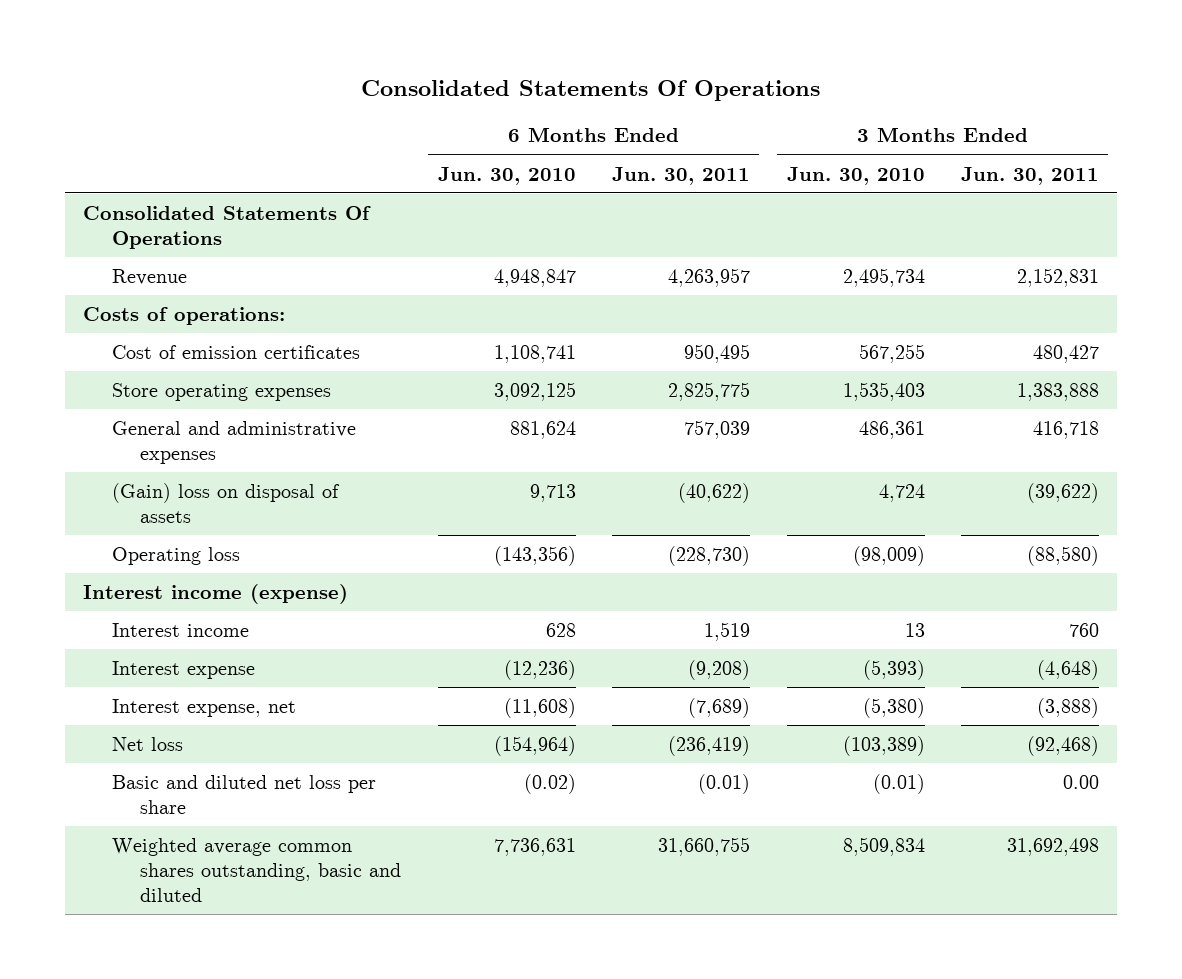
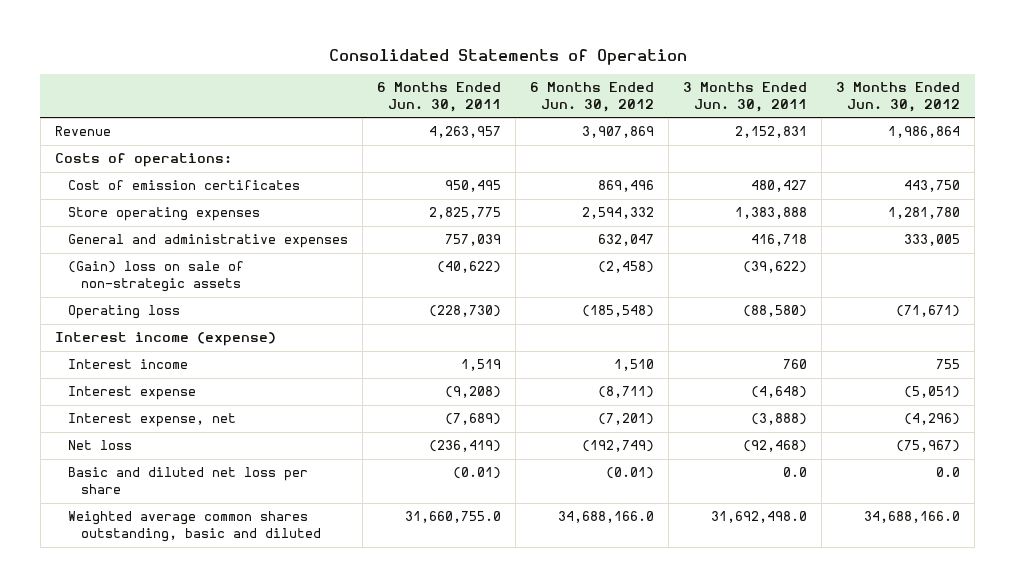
[361,79,821,101] Consolidated Statements Of Operations -> [328,48,687,65] Consolidated Statements of Operation
[437,166,576,185] Jun. 30, 2010 -> none
[786,166,925,185] Jun. 30, 2010 -> none
none -> [530,81,655,112] 6 Months Ended Jun. 30, 2012
none -> [836,81,961,112] 3 Months Ended Jun. 30, 2012
[83,206,372,250] Consolidated Statements Of Operations -> none
[111,483,340,524] (Gain) loss on disposal of assets -> [67,261,244,293] (Gain) loss on sale of non-strategic assets
[1063,775,1100,790] 0.00 -> [783,467,808,478] 0.0
[658,837,751,857] 31,660,755 -> [405,511,502,524] 31,660,755.0
[1007,838,1100,857] 31,692,498 -> [711,511,808,524] 31,692,498.0

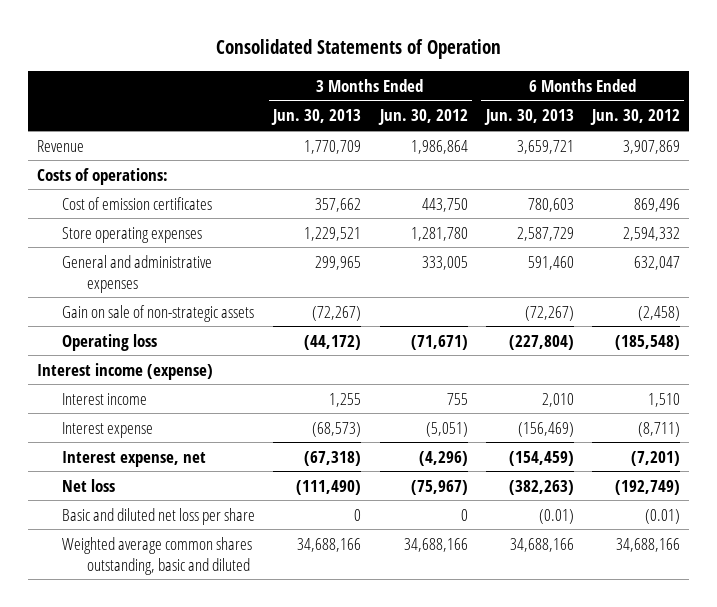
[377,81,502,112] 6 Months Ended Jun. 30, 2011 -> none
[683,81,808,112] 3 Months Ended Jun. 30, 2011 -> none
none -> [271,109,362,126] Jun. 30, 2013
none -> [483,109,574,126] Jun. 30, 2013
[67,261,244,293] (Gain) loss on sale of non-strategic assets -> [62,304,255,322] Gain on sale of non-strategic assets
[936,467,961,478] 0.0 -> [460,508,468,521] 0
[558,511,655,524] 34,688,166.0 -> [615,537,680,552] 34,688,166
[864,511,961,524] 34,688,166.0 -> [403,537,468,552] 34,688,166

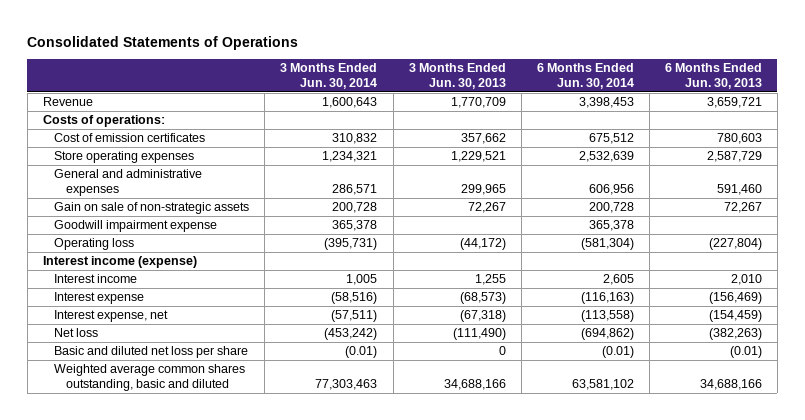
[215,39,501,60] Consolidated Statements of Operation -> [27,35,299,50] Consolidated Statements of Operations
[377,109,468,126] Jun. 30, 2012 -> none
[589,109,680,126] Jun. 30, 2012 -> none
none -> [280,63,378,89] 3 Months Ended Jun. 30, 2014
none -> [536,63,634,89] 6 Months Ended Jun. 30, 2014
[312,305,362,321] (72,267) -> [467,202,506,214] 72,267
[524,305,574,321] (72,267) -> [723,202,762,214] 72,267
none -> [54,220,218,233] Goodwill impairment expense

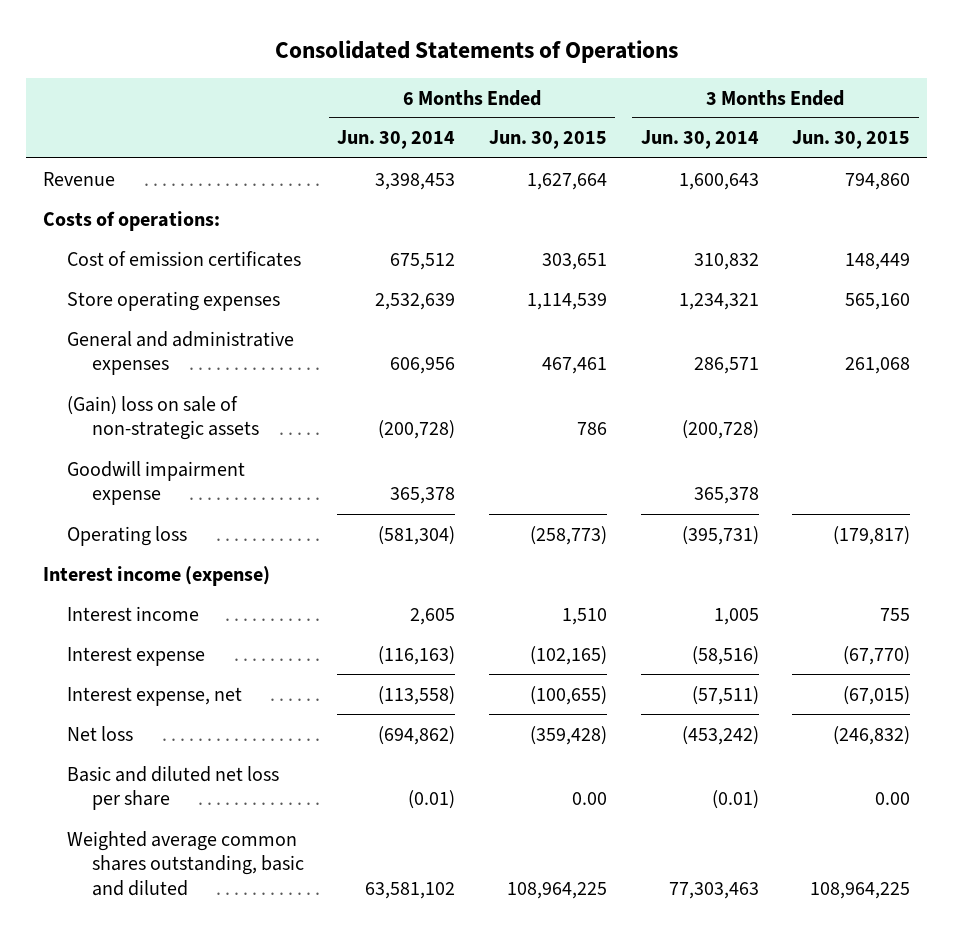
[408,63,506,89] 3 Months Ended Jun. 30, 2013 -> none
[664,63,762,89] 6 Months Ended Jun. 30, 2013 -> none
none -> [488,130,607,150] Jun. 30, 2015
none -> [792,130,911,150] Jun. 30, 2015
[54,202,250,215] Gain on sale of non-strategic assets -> [67,395,259,441] (Gain) loss on sale of non-strategic assets
[332,202,378,214] 200,728 -> [681,420,759,440] (200,728)
[588,202,634,214] 200,728 -> [378,420,456,440] (200,728)

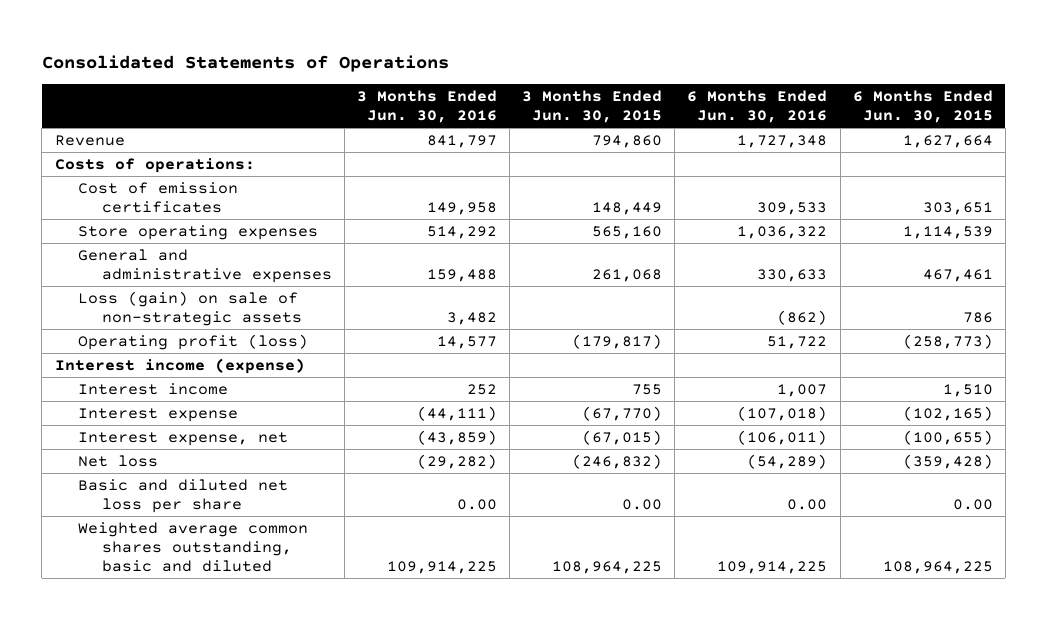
[337,130,456,150] Jun. 30, 2014 -> none
[640,130,759,150] Jun. 30, 2014 -> none
none -> [356,89,497,123] 3 Months Ended Jun. 30, 2016
none -> [687,89,828,123] 6 Months Ended Jun. 30, 2016
[67,460,246,506] Goodwill impairment expense -> none
[67,395,259,441] (Gain) loss on sale of non-strategic assets -> [78,290,302,326] Loss (gain) on sale of non-strategic assets
[67,525,188,546] Operating loss -> [78,333,309,350] Operating profit (loss)

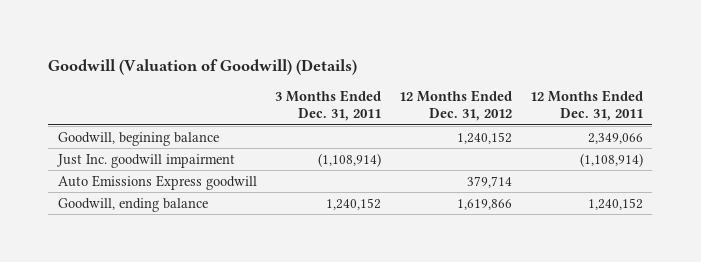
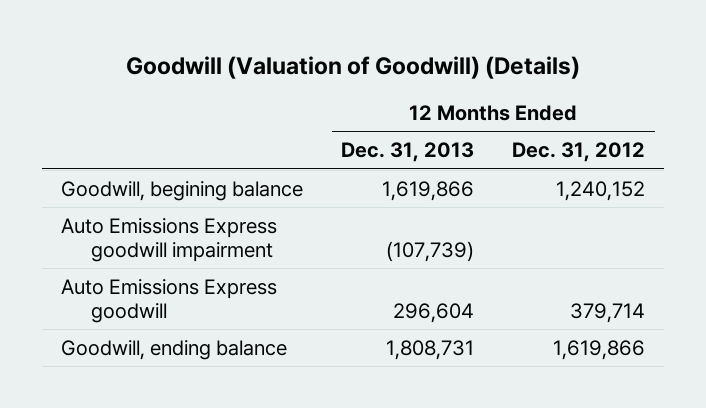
[274,89,381,122] 3 Months Ended Dec. 31, 2011 -> none
[529,89,643,122] 12 Months Ended Dec. 31, 2011 -> none
none -> [341,142,475,163] Dec. 31, 2013
[56,153,235,168] Just Inc. goodwill impairment -> [60,217,277,262] Auto Emissions Express goodwill impairment

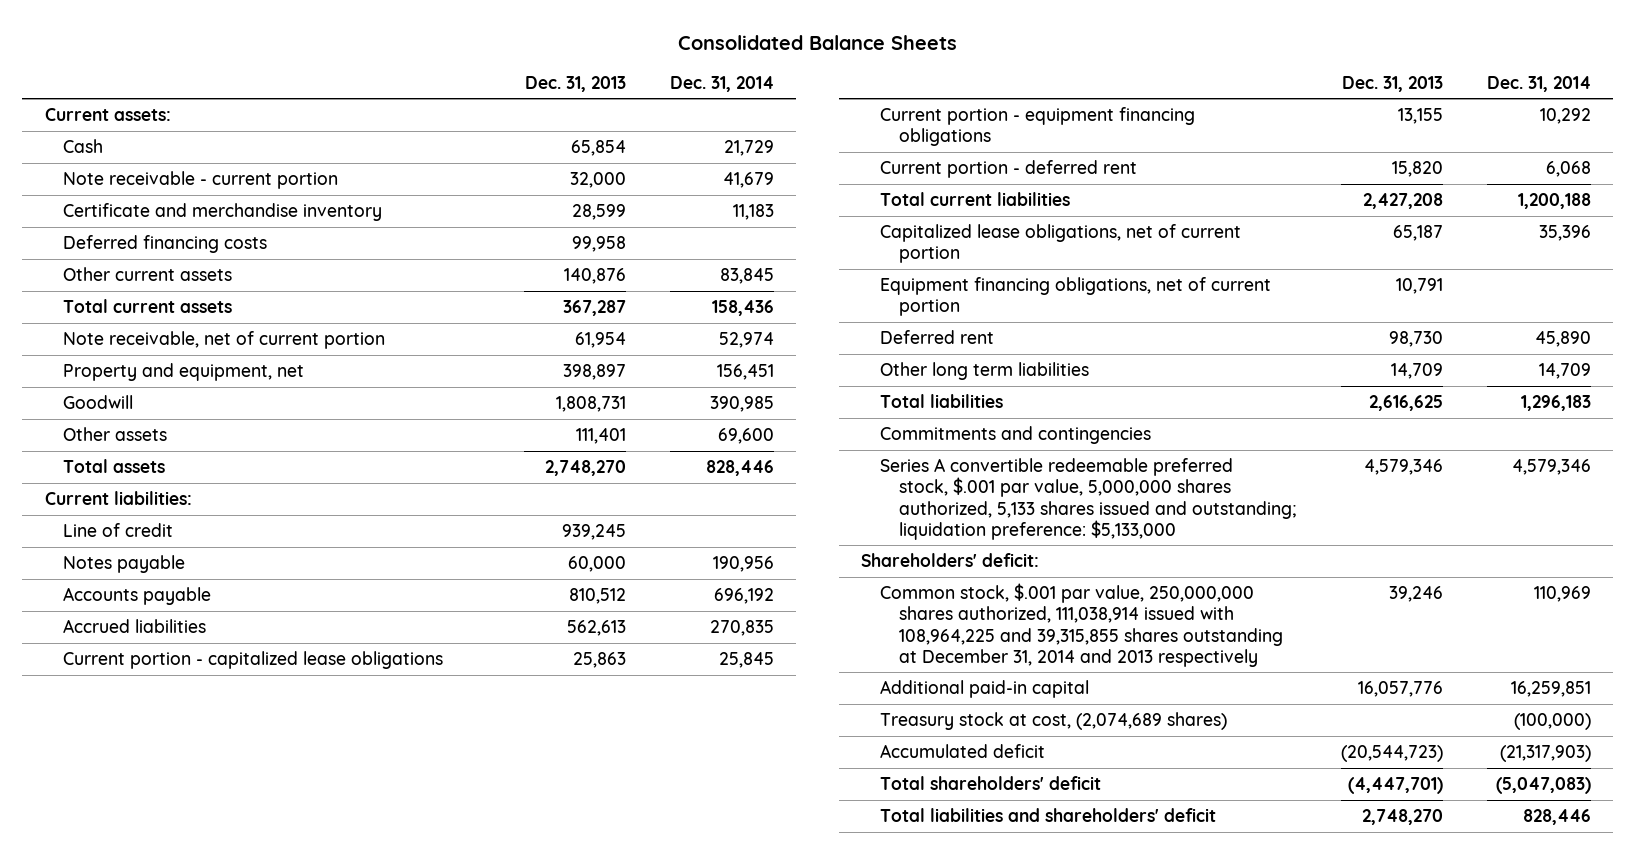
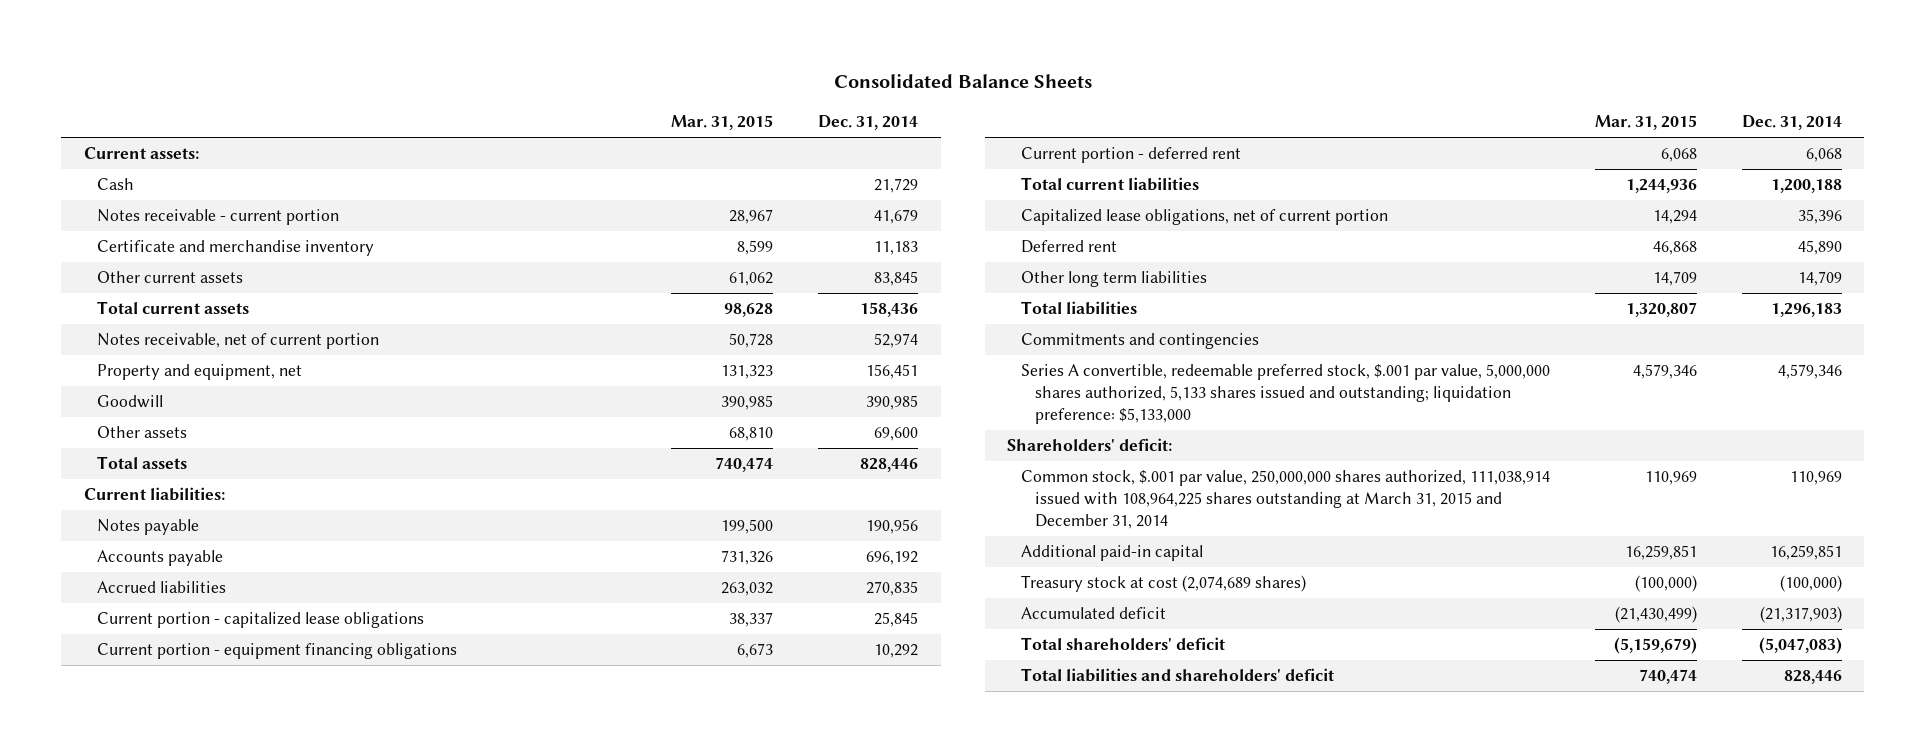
[524,75,626,92] Dec. 31, 2013 -> none
none -> [671,115,774,131] Mar. 31, 2015
[63,170,339,189] Note receivable - current portion -> [97,209,340,226] Notes receivable - current portion
[63,234,268,253] Deferred financing costs -> none
[63,330,386,349] Note receivable, net of current portion -> [97,333,380,350] Notes receivable, net of current portion
[63,522,174,537] Line of credit -> none
[880,276,1272,317] Equipment financing obligations, net of current portion -> none
[880,457,1297,540] Series A convertible redeemable preferred stock, $.001 par value, 5,000,000 shares authorized, 5,133 shares issued and outstanding; liquidation preference: $5,133,000 -> [1020,364,1550,425] Series A convertible, redeemable preferred stock, $.001 par value, 5,000,000 shares authorized, 5,133 shares issued and outstanding; liquidation preference: $5,133,000
[880,582,1284,667] Common stock, $.001 par value, 250,000,000 shares authorized, 111,038,914 issued with 108,964,225 and 39,315,855 shares outstanding at December 31, 2014 and 2013 respectively -> [1020,470,1550,530] Common stock, $.001 par value, 250,000,000 shares authorized, 111,038,914 issued with 108,964,225 shares outstanding at March 31, 2015 and December 31, 2014
[880,711,1228,730] Treasury stock at cost, (2,074,689 shares) -> [1020,575,1306,593] Treasury stock at cost (2,074,689 shares)

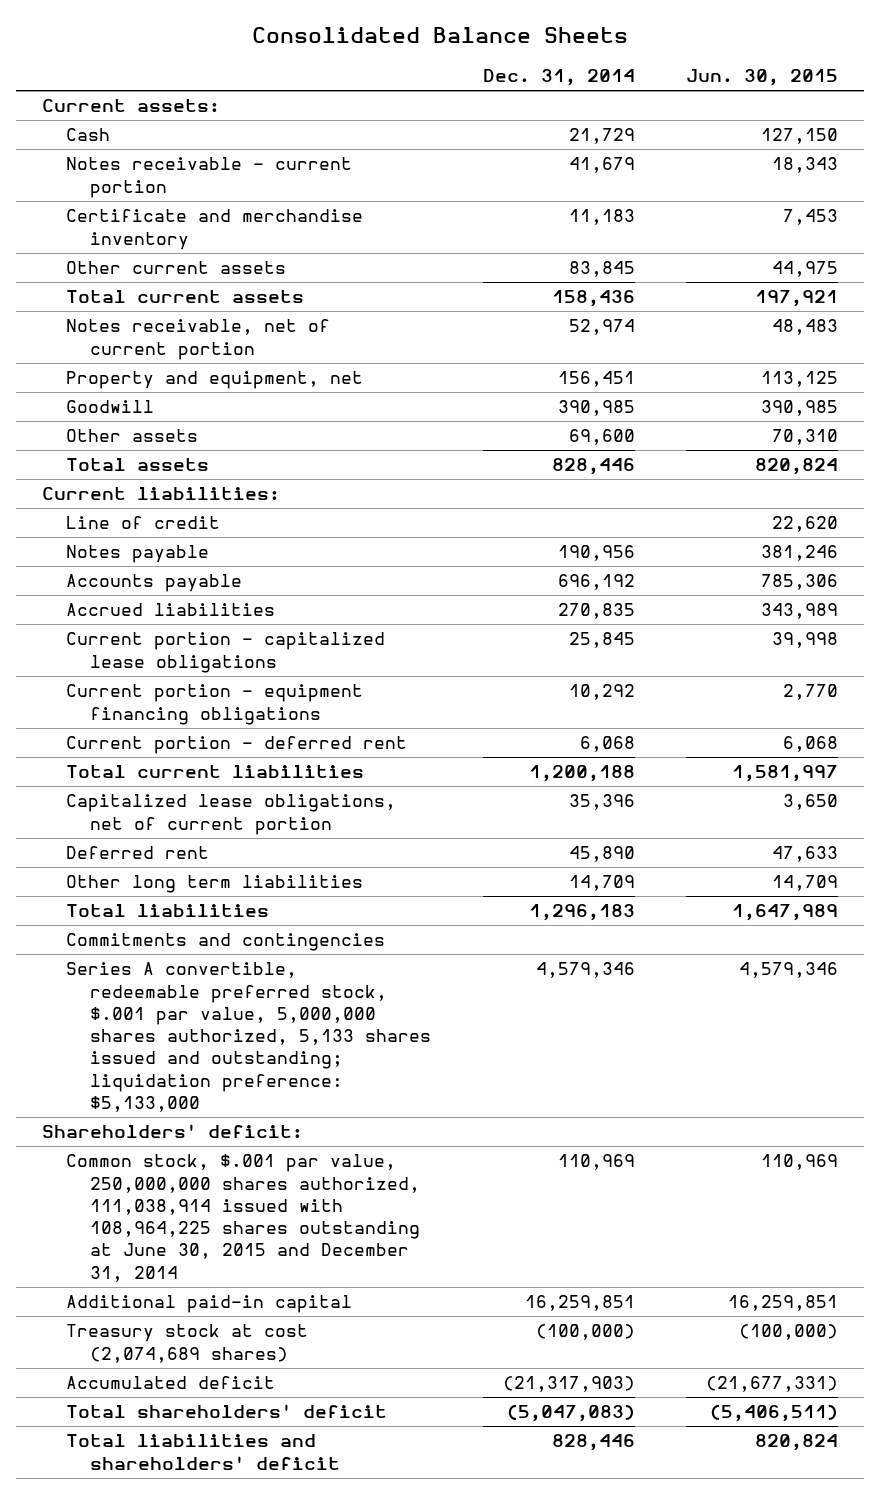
[671,115,774,131] Mar. 31, 2015 -> none
none -> [686,69,839,87] Jun. 30, 2015
none -> [65,516,220,530] Line of credit
[1020,470,1550,530] Common stock, $.001 par value, 250,000,000 shares authorized, 111,038,914 issued with 108,964,225 shares outstanding at March 31, 2015 and December 31, 2014 -> [65,1154,420,1282] Common stock, $.001 par value, 250,000,000 shares authorized, 111,038,914 issued with 108,964,225 shares outstanding at June 30, 2015 and December 31, 2014

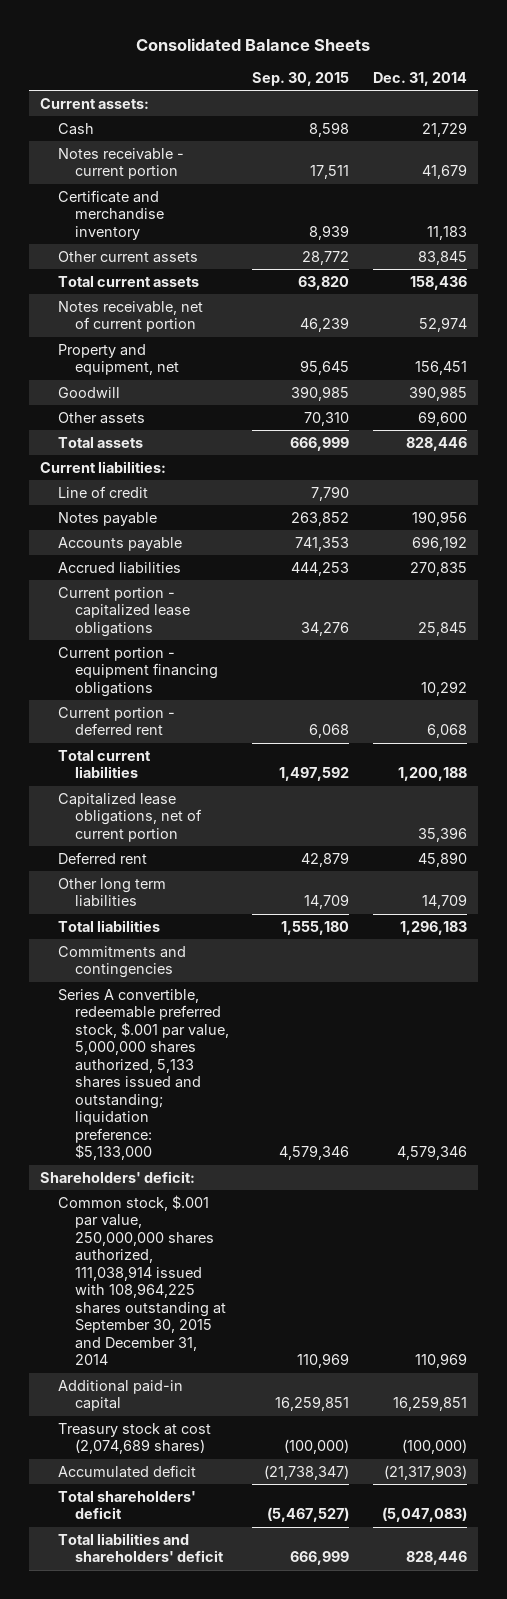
[686,69,839,87] Jun. 30, 2015 -> none
none -> [252,71,350,86] Sep. 30, 2015
[65,1154,420,1282] Common stock, $.001 par value, 250,000,000 shares authorized, 111,038,914 issued with 108,964,225 shares outstanding at June 30, 2015 and December 31, 2014 -> [57,1194,226,1366] Common stock, $.001 par value, 250,000,000 shares authorized, 111,038,914 issued with 108,964,225 shares outstanding at September 30, 2015 and December 31, 2014

